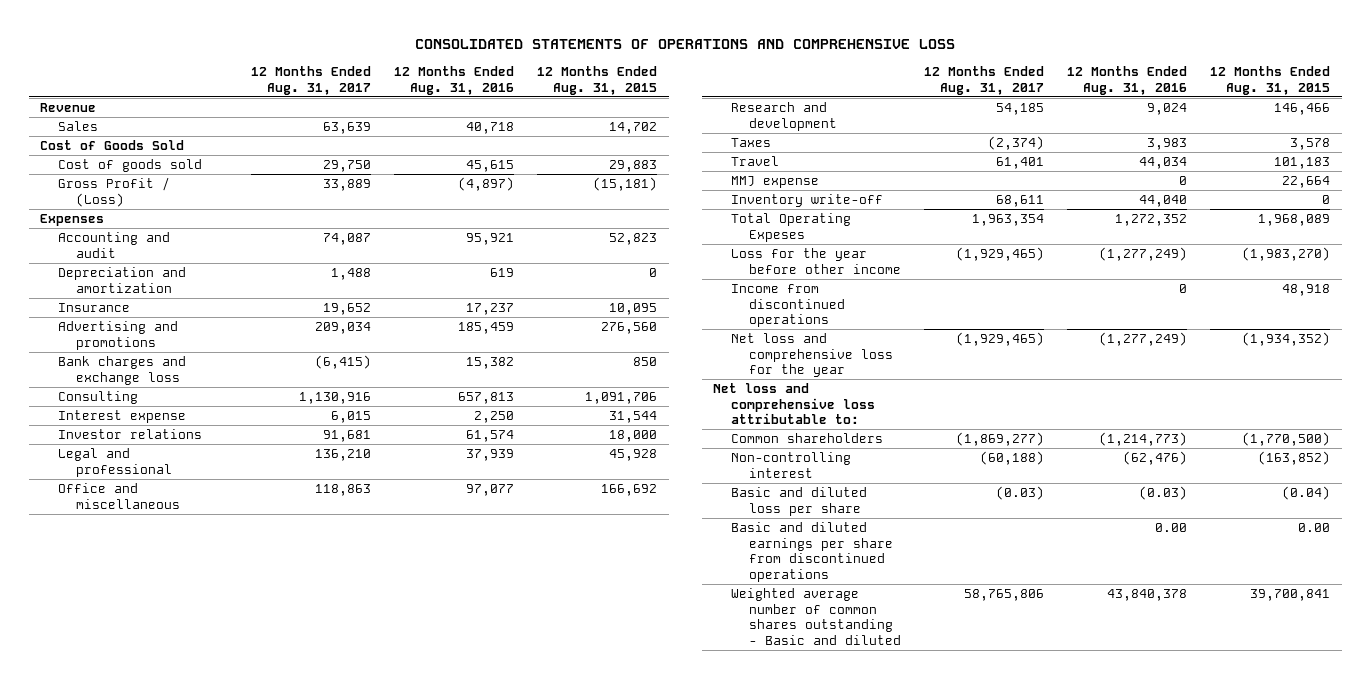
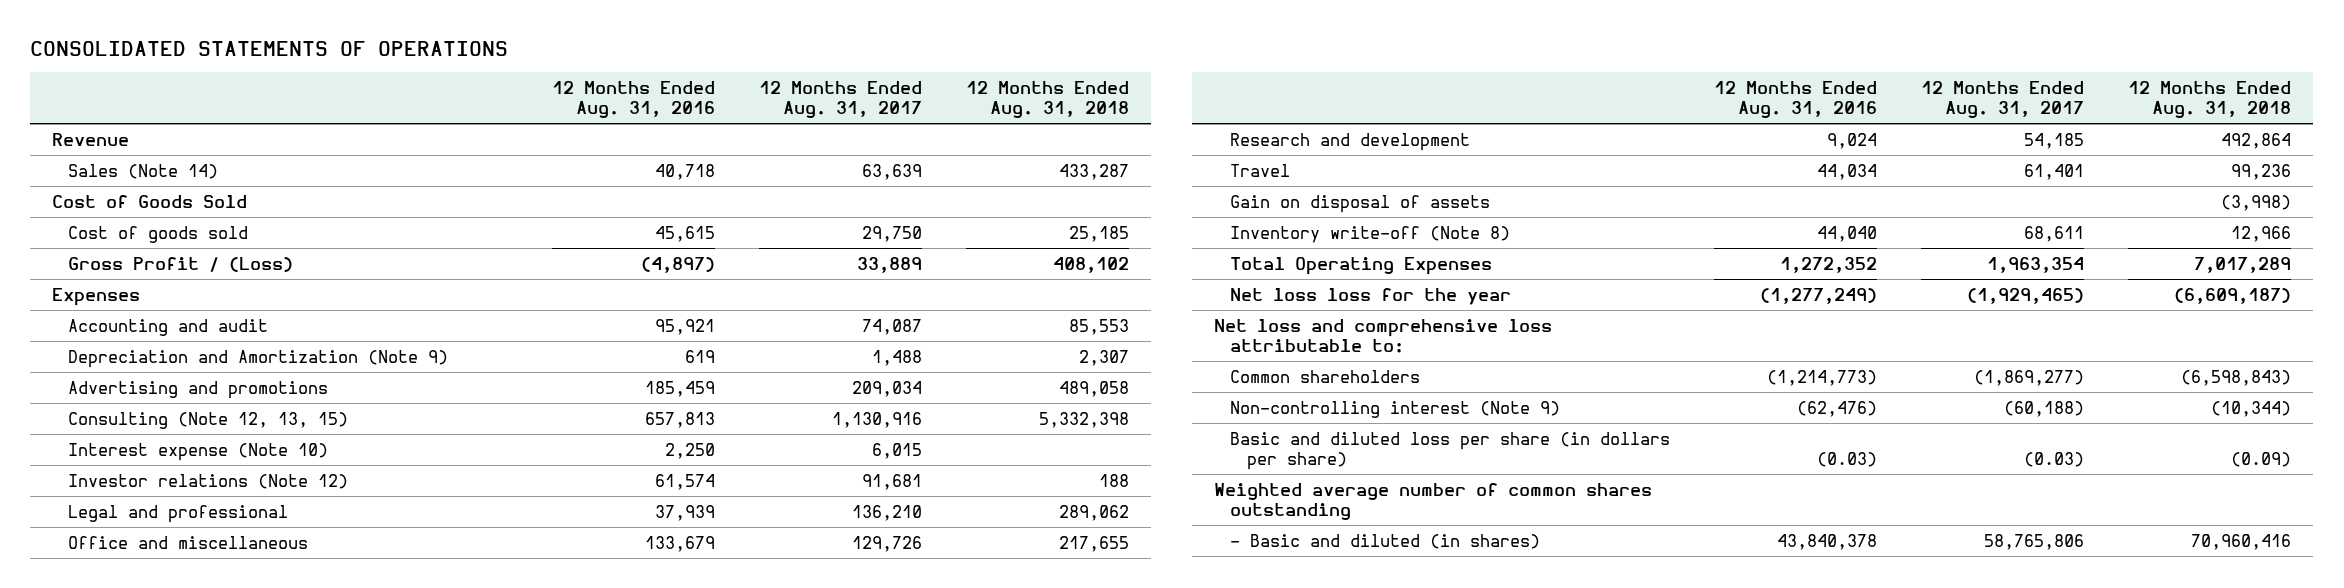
[415,39,956,50] CONSOLIDATED STATEMENTS OF OPERATIONS AND COMPREHENSIVE LOSS -> [30,40,509,56] CONSOLIDATED STATEMENTS OF OPERATIONS
[537,66,658,95] 12 Months Ended Aug. 31, 2015 -> none
none -> [966,81,1130,118] 12 Months Ended Aug. 31, 2018
[57,121,98,132] Sales -> [68,163,219,179] Sales (Note 14)
[57,303,130,313] Insurance -> none
[57,267,186,293] Depreciation and amortization -> [68,349,449,368] Depreciation and Amortization (Note 9)
[57,356,186,385] Bank charges and exchange loss -> none
[57,391,138,405] Consulting -> [68,411,349,429] Consulting (Note 12, 13, 15)
[57,410,186,424] Interest expense -> [68,442,329,461] Interest expense (Note 10)
[57,429,202,440] Investor relations -> [68,473,349,489] Investor relations (Note 12)
[314,484,371,497] 118,863 -> [852,535,923,552] 129,726
[466,484,515,497] 97,077 -> [645,535,716,552] 133,679
[730,138,771,148] Taxes -> none
[730,176,819,189] MMJ expense -> none
[730,248,901,274] Loss for the year before other income -> none
[730,284,845,328] Income from discontinued operations -> none
none -> [1230,194,1491,213] Gain on disposal of assets
[730,194,883,208] Inventory write-off -> [1230,225,1511,243] Inventory write-off (Note 8)
[730,213,851,242] Total Operating Expeses -> [1230,256,1493,275] Total Operating Expenses
[730,333,893,378] Net loss and comprehensive loss for the year -> [1230,287,1512,305] Net loss loss for the year
[730,522,893,582] Basic and diluted earnings per share from discontinued operations -> none
[730,452,851,478] Non-controlling interest -> [1230,400,1561,418] Non-controlling interest (Note 9)
[730,487,867,516] Basic and diluted loss per share -> [1230,431,1671,470] Basic and diluted loss per share (in dollars per share)
none -> [1214,482,1653,520] Weighted average number of common shares outstanding
[730,588,901,645] Weighted average number of common shares outstanding - Basic and diluted -> [1230,533,1541,549] - Basic and diluted (in shares)

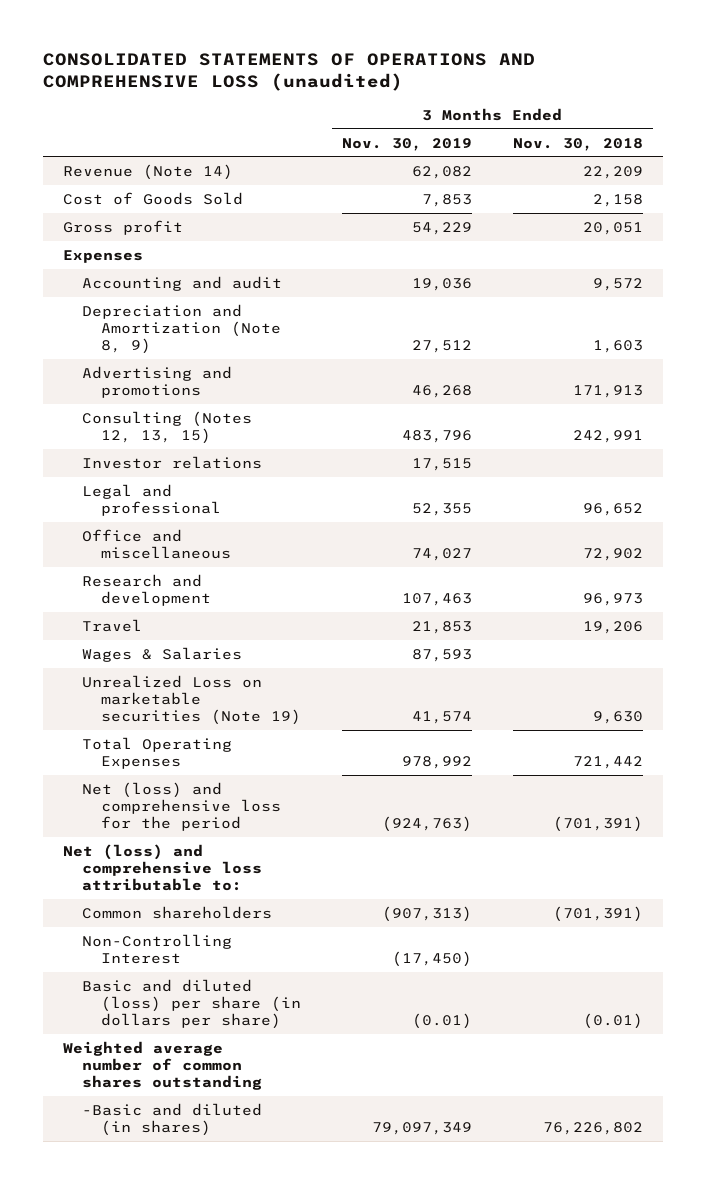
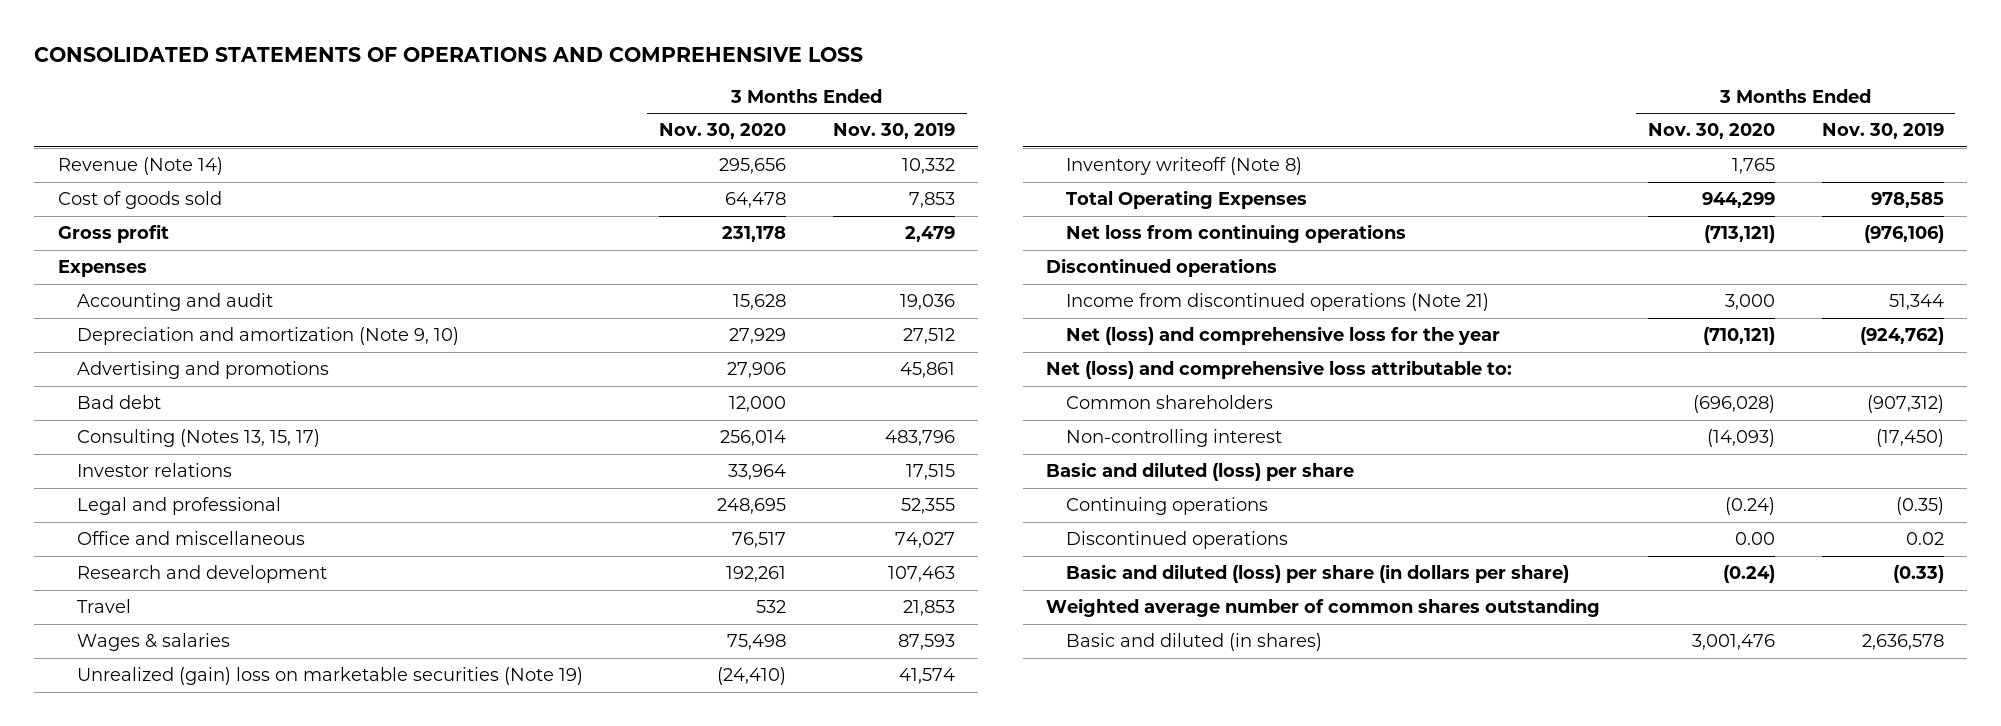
[42,52,535,91] CONSOLIDATED STATEMENTS OF OPERATIONS AND COMPREHENSIVE LOSS (unaudited) -> [34,46,864,62] CONSOLIDATED STATEMENTS OF OPERATIONS AND COMPREHENSIVE LOSS
[512,137,643,151] Nov. 30, 2018 -> none
none -> [658,123,786,140] Nov. 30, 2020
[411,165,472,179] 62,082 -> [901,158,955,175] 10,332
[63,191,244,205] Cost of Goods Sold -> [57,191,222,210] Cost of goods sold
[411,221,472,235] 54,229 -> [904,226,955,243] 2,479
[82,303,282,355] Depreciation and Amortization (Note 8, 9) -> [77,327,460,346] Depreciation and amortization (Note 9, 10)
[411,385,472,399] 46,268 -> [899,362,955,379] 45,861
none -> [77,395,162,410] Bad debt
[82,410,253,445] Consulting (Notes 12, 13, 15) -> [77,429,321,448] Consulting (Notes 13, 15, 17)
[82,646,243,662] Wages & Salaries -> [77,633,231,652] Wages & salaries
[82,674,302,726] Unrealized Loss on marketable securities (Note 19) -> [77,667,584,686] Unrealized (gain) loss on marketable securities (Note 19)
none -> [1066,157,1303,176] Inventory writeoff (Note 8)
[401,756,472,770] 978,992 -> [1870,192,1944,209] 978,585
[82,781,282,832] Net (loss) and comprehensive loss for the period -> [1066,224,1407,244] Net loss from continuing operations
[381,816,472,833] (924,763) -> [1863,225,1944,244] (976,106)
none -> [1046,258,1278,278] Discontinued operations
none -> [1066,293,1490,312] Income from discontinued operations (Note 21)
none -> [1066,326,1501,346] Net (loss) and comprehensive loss for the year
[381,905,472,922] (907,313) -> [1866,395,1944,414] (907,312)
[82,933,233,965] Non-Controlling Interest -> [1066,429,1283,448] Non-controlling interest
none -> [1046,462,1355,482] Basic and diluted (loss) per share
none -> [1066,497,1269,516] Continuing operations
none -> [1066,531,1289,550] Discontinued operations
[411,1013,472,1030] (0.01) -> [1892,565,1944,584] (0.33)
[82,1102,263,1137] -Basic and diluted (in shares) -> [1066,633,1323,652] Basic and diluted (in shares)
[371,1122,472,1136] 79,097,349 -> [1861,634,1944,651] 2,636,578

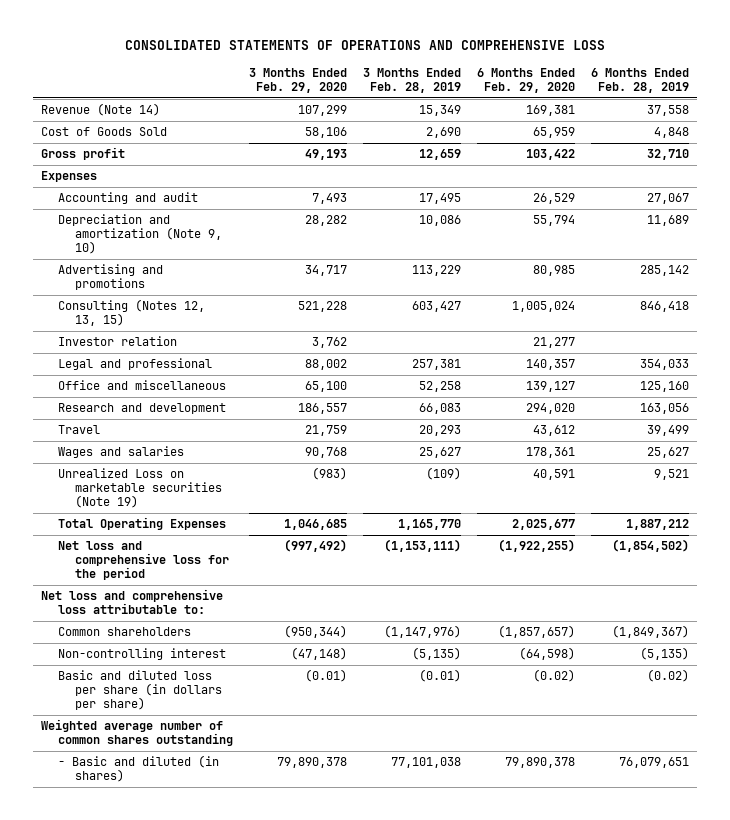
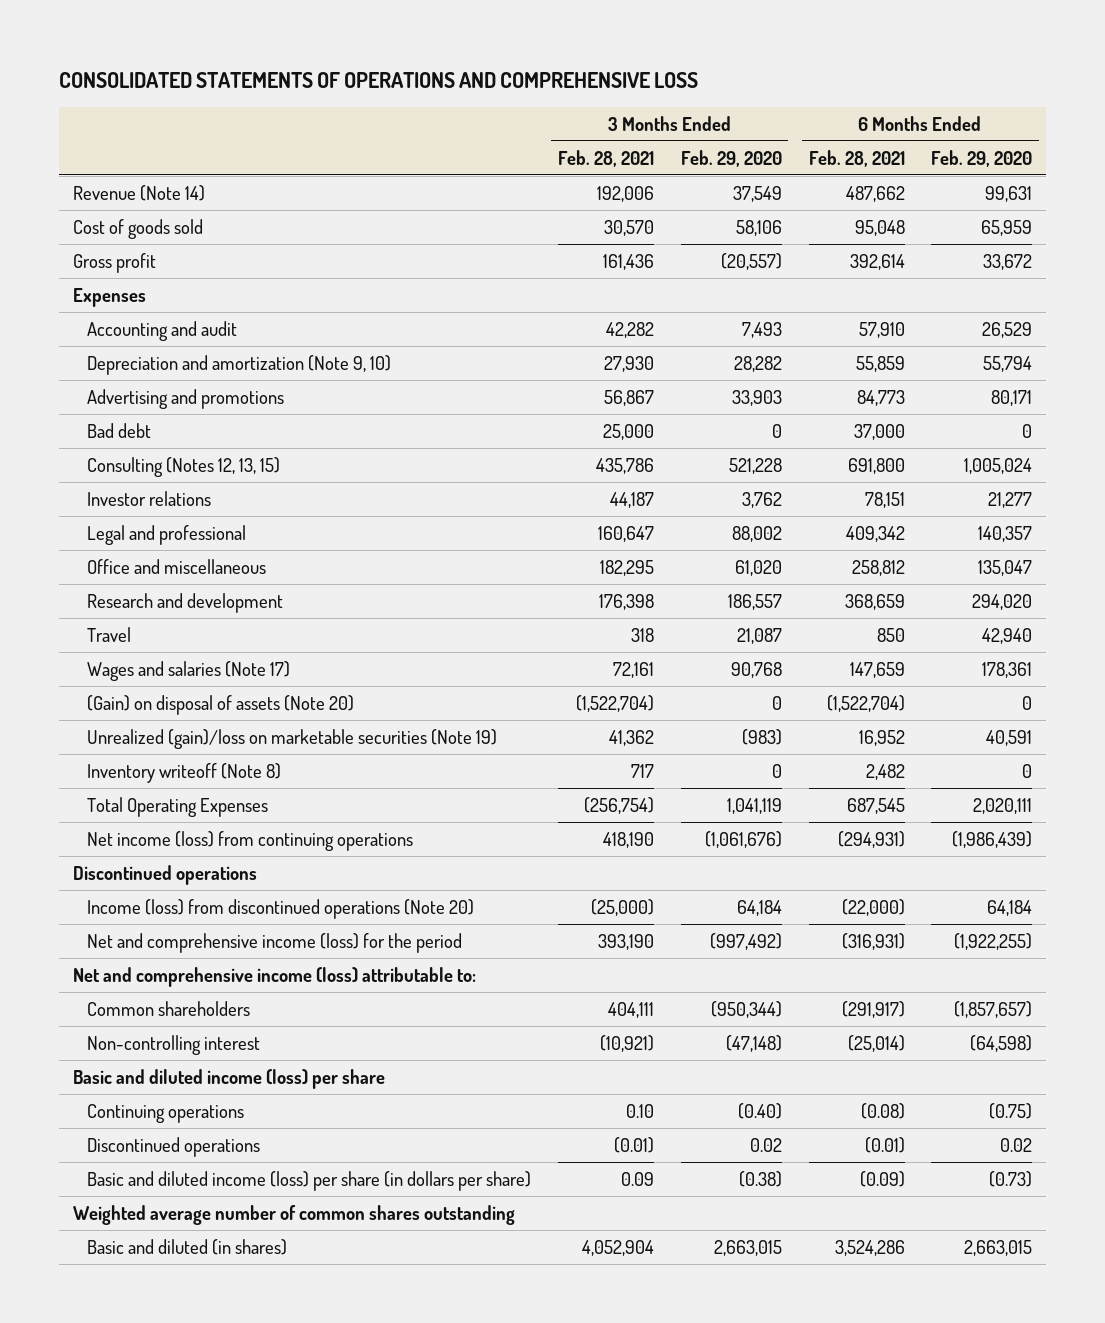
[362,67,461,93] 3 Months Ended Feb. 28, 2019 -> none
[591,67,690,93] 6 Months Ended Feb. 28, 2019 -> none
none -> [557,149,654,167] Feb. 28, 2021
none -> [808,149,905,167] Feb. 28, 2021
[297,105,347,117] 107,299 -> [732,185,782,202] 37,549
[526,105,576,117] 169,381 -> [985,185,1033,202] 99,631
[40,127,167,137] Cost of Goods Sold -> [72,218,203,239] Cost of goods sold
[304,149,347,161] 49,193 -> [720,252,782,270] (20,557)
[526,149,576,161] 103,422 -> [983,253,1033,270] 33,672
[304,265,347,277] 34,717 -> [731,389,782,406] 33,903
[533,265,576,277] 80,985 -> [991,389,1033,406] 80,171
none -> [86,422,151,438] Bad debt
[57,336,177,347] Investor relation -> [86,490,211,506] Investor relations
[304,381,347,393] 65,100 -> [734,559,782,576] 61,020
[526,381,576,393] 139,127 -> [978,559,1033,576] 135,047
[304,425,347,437] 21,759 -> [736,627,782,644] 21,087
[533,425,576,437] 43,612 -> [982,627,1033,644] 42,940
[57,446,184,459] Wages and salaries -> [86,660,290,681] Wages and salaries (Note 17)
none -> [86,694,354,715] (Gain) on disposal of assets (Note 20)
[57,468,222,508] Unrealized Loss on marketable securities (Note 19) -> [86,728,497,749] Unrealized (gain)/loss on marketable securities (Note 19)
none -> [86,762,281,783] Inventory writeoff (Note 8)
[283,519,347,531] 1,046,685 -> [726,797,782,814] 1,041,119
[512,519,576,531] 2,025,677 -> [973,797,1033,814] 2,020,111
none -> [86,830,413,851] Net income (loss) from continuing operations
none -> [72,864,257,885] Discontinued operations
none -> [86,898,474,919] Income (loss) from discontinued operations (Note 20)
[57,541,229,580] Net loss and comprehensive loss for the period -> [86,932,462,953] Net and comprehensive income (loss) for the period
[40,589,223,614] Net loss and comprehensive loss attributable to: -> [72,966,476,987] Net and comprehensive income (loss) attributable to:
none -> [72,1068,385,1089] Basic and diluted income (loss) per share
none -> [86,1103,244,1123] Continuing operations
none -> [86,1136,260,1157] Discontinued operations
[57,670,222,710] Basic and diluted loss per share (in dollars per share) -> [86,1170,531,1191] Basic and diluted income (loss) per share (in dollars per share)
[304,669,347,683] (0.01) -> [738,1170,782,1187] (0.38)
[533,669,576,683] (0.02) -> [989,1170,1033,1187] (0.73)
[57,755,219,782] - Basic and diluted (in shares) -> [86,1238,287,1255] Basic and diluted (in shares)
[276,757,347,769] 79,890,378 -> [713,1239,782,1256] 2,663,015
[505,757,576,769] 79,890,378 -> [964,1239,1033,1256] 2,663,015

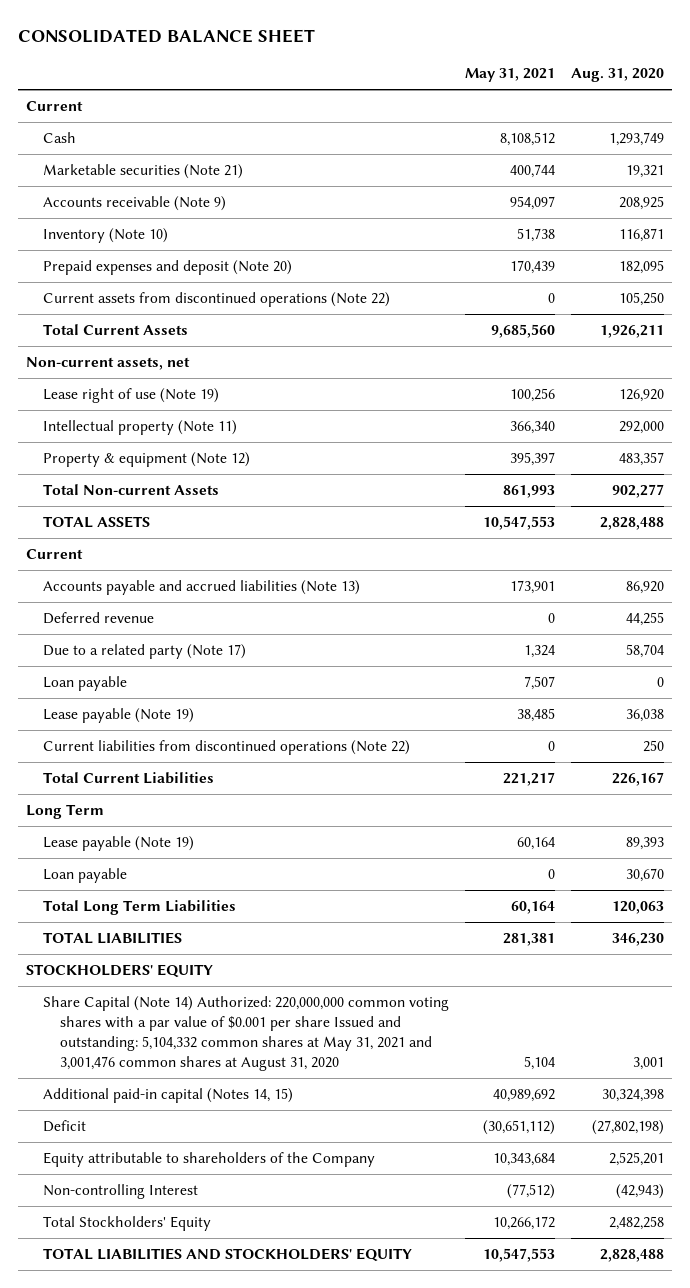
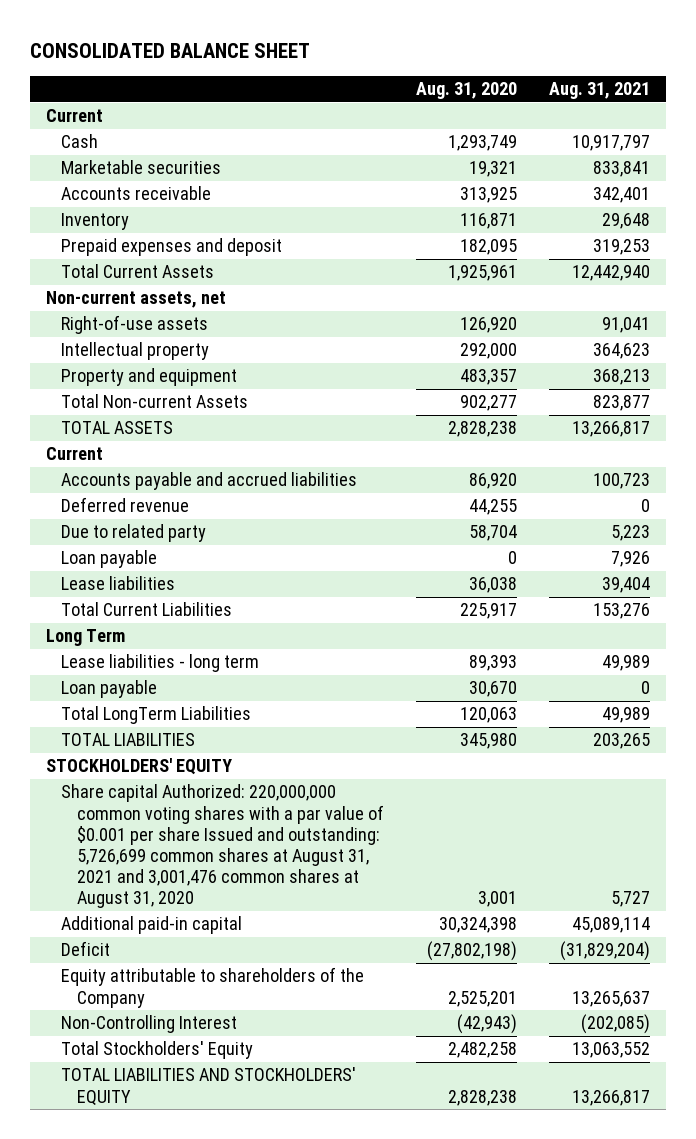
[464,68,555,83] May 31, 2021 -> none
none -> [548,82,650,100] Aug. 31, 2021
[42,291,390,307] Current assets from discontinued operations (Note 22) -> none
[42,163,243,179] Marketable securities (Note 21) -> [61,160,222,175] Marketable securities
[42,195,226,211] Accounts receivable (Note 9) -> [61,186,212,201] Accounts receivable
[618,195,664,210] 208,925 -> [459,187,517,204] 313,925
[42,227,168,243] Inventory (Note 10) -> [61,213,130,231] Inventory
[42,259,292,275] Prepaid expenses and deposit (Note 20) -> [61,238,283,257] Prepaid expenses and deposit
[599,324,664,338] 1,926,211 -> [447,265,517,282] 1,925,961
[42,387,219,403] Lease right of use (Note 19) -> [61,315,209,335] Right-of-use assets
[42,419,237,435] Intellectual property (Note 11) -> [61,342,210,361] Intellectual property
[42,451,250,467] Property & equipment (Note 12) -> [61,368,238,387] Property and equipment
[599,516,664,530] 2,828,488 -> [447,421,517,438] 2,828,238
[42,579,360,595] Accounts payable and accrued liabilities (Note 13) -> [61,472,358,491] Accounts payable and accrued liabilities
[42,643,246,659] Due to a related party (Note 17) -> [61,524,207,543] Due to related party
[42,739,410,755] Current liabilities from discontinued operations (Note 22) -> none
[42,707,194,723] Lease payable (Note 19) -> [61,576,176,591] Lease liabilities
[611,771,664,786] 226,167 -> [459,603,517,620] 225,917
[42,835,194,851] Lease payable (Note 19) -> [61,654,260,673] Lease liabilities - long term
[42,899,236,915] Total Long Term Liabilities -> [61,706,252,725] Total LongTerm Liabilities
[611,932,664,946] 346,230 -> [459,733,517,750] 345,980
[42,995,449,1072] Share Capital (Note 14) Authorized: 220,000,000 common voting shares with a par value of $0.001 per share Issued and outstanding: 5,104,332 common shares at May 31, 2021 and 3,001,476 common shares at August 31, 2020 -> [61,784,385,909] Share capital Authorized: 220,000,000 common voting shares with a par value of $0.001 per share Issued and outstanding: 5,726,699 common shares at August 31, 2021 and 3,001,476 common shares at August 31, 2020
[42,1087,293,1103] Additional paid-in capital (Notes 14, 15) -> [61,916,243,935] Additional paid-in capital
[42,1183,198,1199] Non-controlling Interest -> [61,1015,238,1034] Non-Controlling Interest
[599,1248,664,1262] 2,828,488 -> [447,1089,517,1106] 2,828,238

